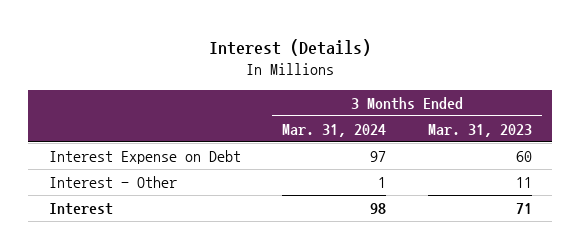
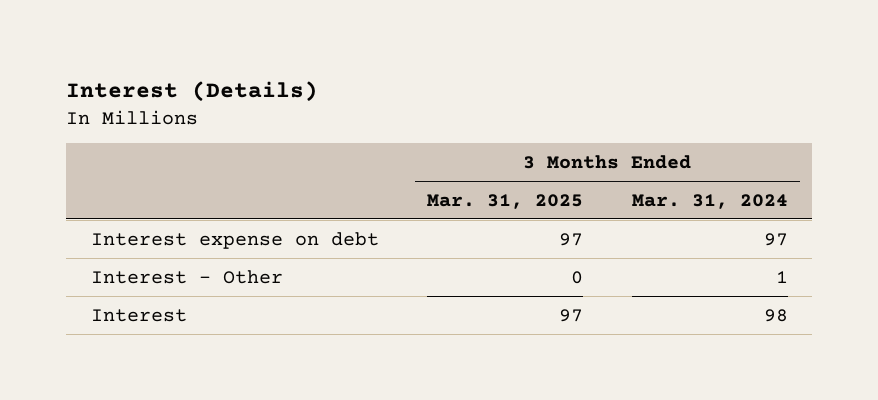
[427,123,532,137] Mar. 31, 2023 -> none
none -> [427,193,584,209] Mar. 31, 2025
[49,150,242,165] Interest Expense on Debt -> [90,231,379,249] Interest expense on debt

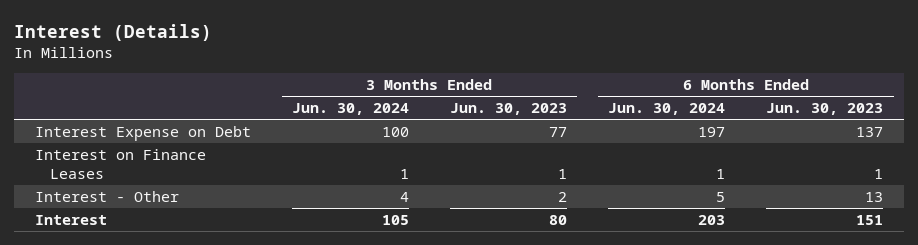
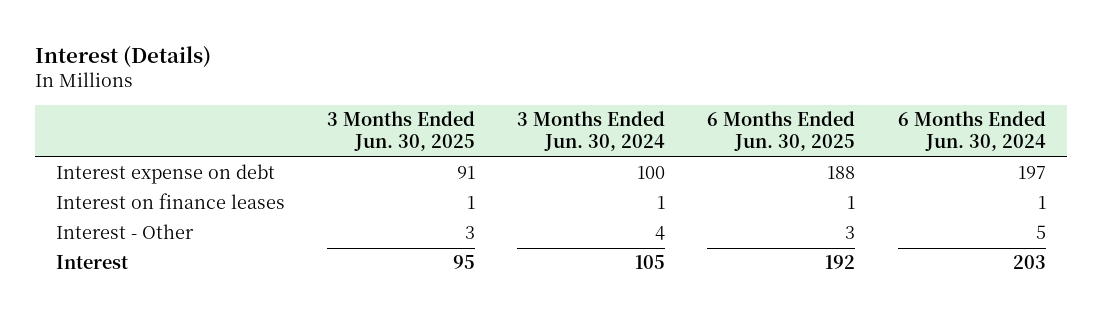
[449,103,567,116] Jun. 30, 2023 -> none
[766,103,884,116] Jun. 30, 2023 -> none
none -> [326,111,475,152] 3 Months Ended Jun. 30, 2025
none -> [707,111,856,152] 6 Months Ended Jun. 30, 2025
[34,125,251,141] Interest Expense on Debt -> [55,164,275,185] Interest expense on debt
[34,148,206,179] Interest on Finance Leases -> [55,193,285,210] Interest on finance leases

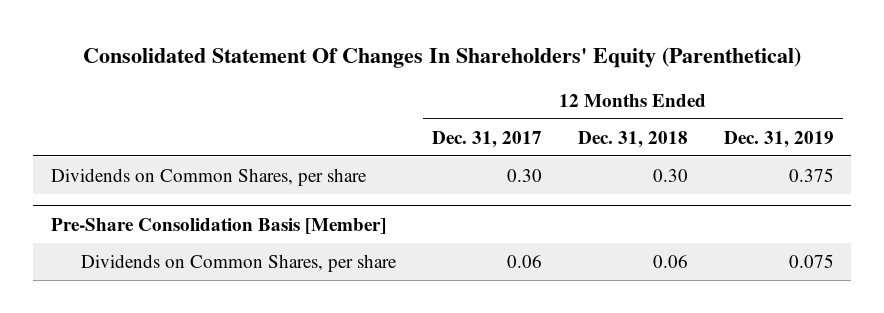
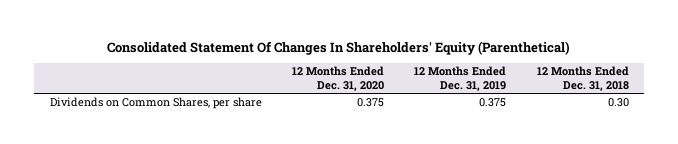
[431,130,542,148] Dec. 31, 2017 -> none
none -> [291,66,384,92] 12 Months Ended Dec. 31, 2020
[50,217,386,234] Pre-Share Consolidation Basis [Member] -> none
[80,253,397,272] Dividends on Common Shares, per share -> none

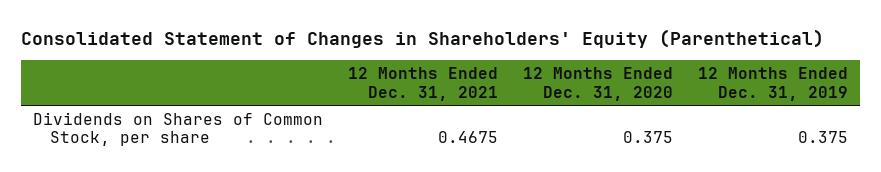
[107,40,571,55] Consolidated Statement Of Changes In Shareholders' Equity (Parenthetical) -> [20,28,824,48] Consolidated Statement of Changes in Shareholders' Equity (Parenthetical)
[536,66,629,92] 12 Months Ended Dec. 31, 2018 -> none
none -> [348,67,499,101] 12 Months Ended Dec. 31, 2021
[49,97,262,110] Dividends on Common Shares, per share -> [33,111,324,147] Dividends on Shares of Common Stock, per share

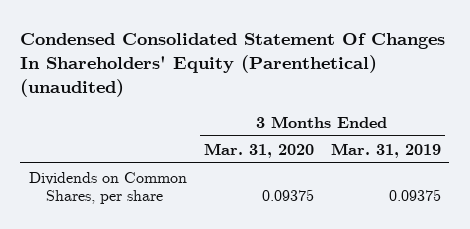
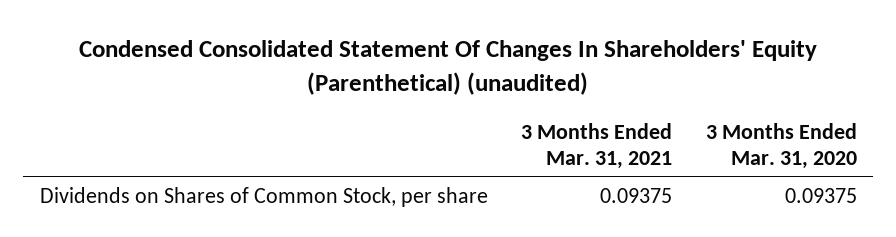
[330,142,441,158] Mar. 31, 2019 -> none
none -> [521,122,673,169] 3 Months Ended Mar. 31, 2021
[28,171,187,205] Dividends on Common Shares, per share -> [39,186,488,207] Dividends on Shares of Common Stock, per share

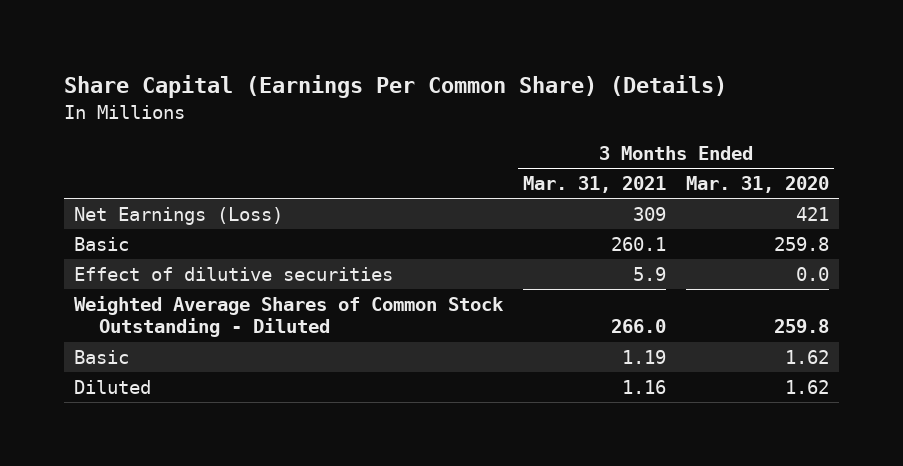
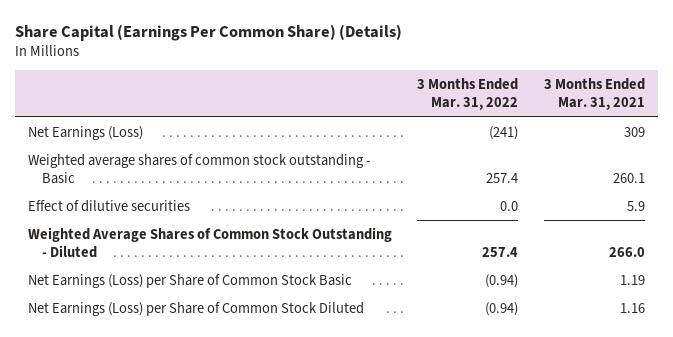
[686,176,830,194] Mar. 31, 2020 -> none
none -> [417,78,519,111] 3 Months Ended Mar. 31, 2022
[74,237,130,252] Basic -> [27,153,371,184] Weighted average shares of common stock outstanding - Basic
[74,350,130,365] Basic -> [27,273,352,288] Net Earnings (Loss) per Share of Common Stock Basic
[74,380,152,395] Diluted -> [27,301,364,316] Net Earnings (Loss) per Share of Common Stock Diluted

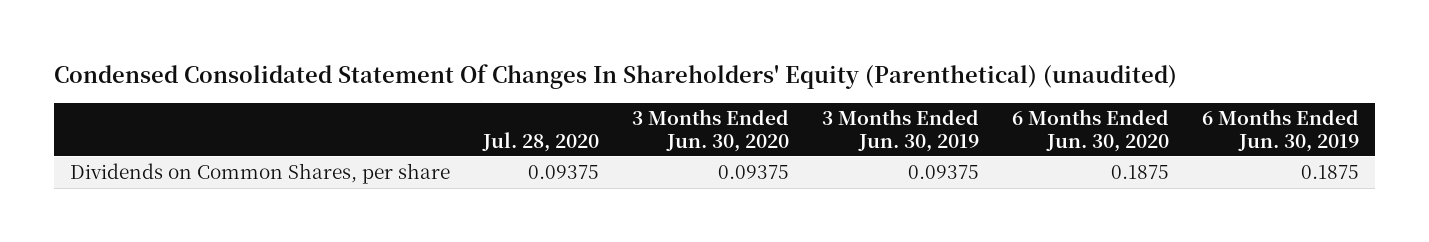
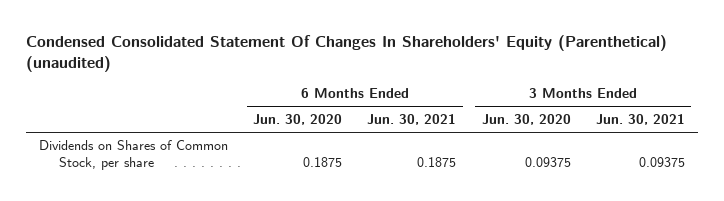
[481,131,599,152] Jul. 28, 2020 -> none
[821,108,979,152] 3 Months Ended Jun. 30, 2019 -> none
[1201,108,1359,152] 6 Months Ended Jun. 30, 2019 -> none
none -> [367,114,457,126] Jun. 30, 2021
none -> [595,114,685,126] Jun. 30, 2021
[69,163,450,185] Dividends on Common Shares, per share -> [38,140,228,170] Dividends on Shares of Common Stock, per share

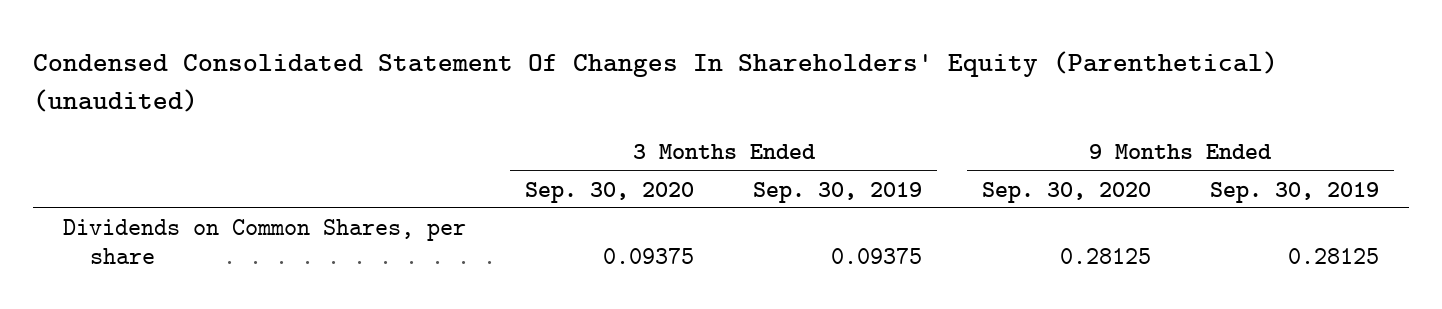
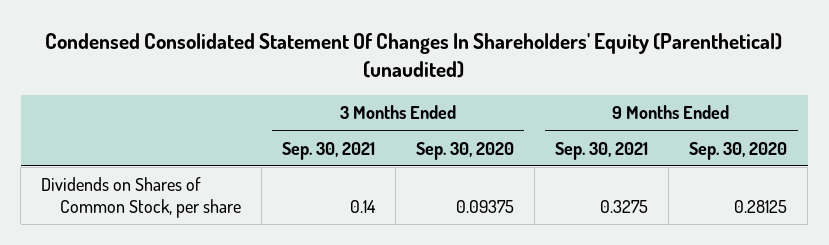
[753,181,923,203] Sep. 30, 2019 -> none
[1210,181,1380,203] Sep. 30, 2019 -> none
none -> [282,141,376,160] Sep. 30, 2021
none -> [555,141,649,160] Sep. 30, 2021
[62,219,466,265] Dividends on Common Shares, per share -> [41,177,241,218] Dividends on Shares of Common Stock, per share

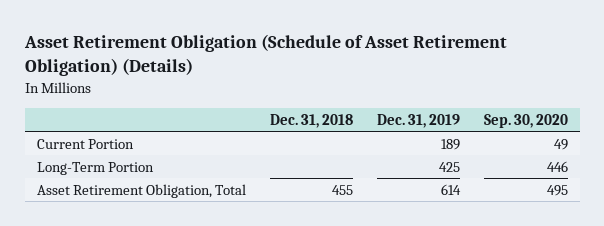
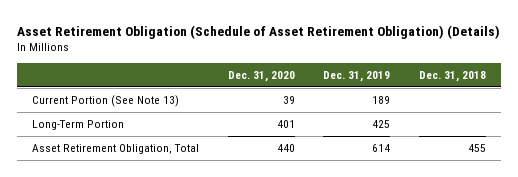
[483,113,568,128] Sep. 30, 2020 -> none
none -> [227,71,295,83] Dec. 31, 2020
[36,138,134,149] Current Portion -> [31,94,179,107] Current Portion (See Note 13)

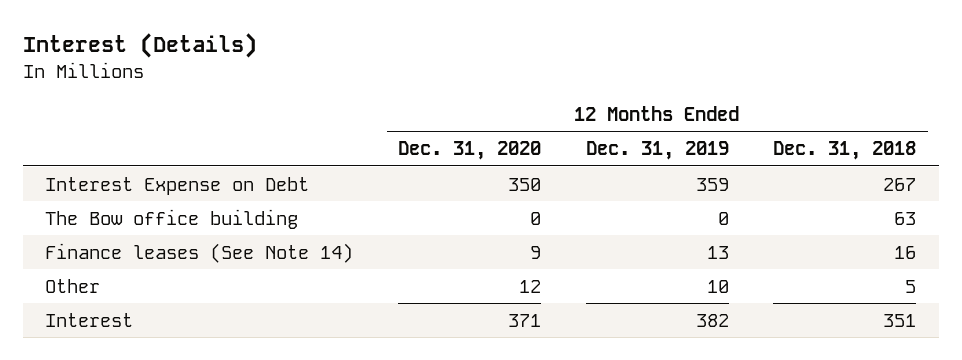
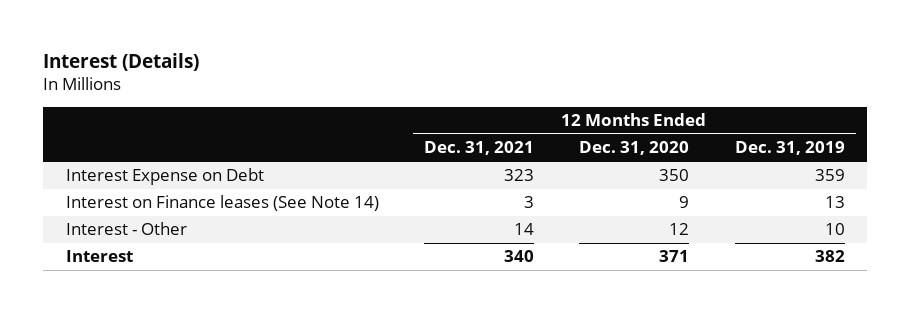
[773,141,917,161] Dec. 31, 2018 -> none
none -> [423,141,534,156] Dec. 31, 2021
[45,208,299,229] The Bow office building -> none
[45,242,354,263] Finance leases (See Note 14) -> [65,195,379,212] Interest on Finance leases (See Note 14)
[45,278,101,293] Other -> [65,222,187,236] Interest - Other

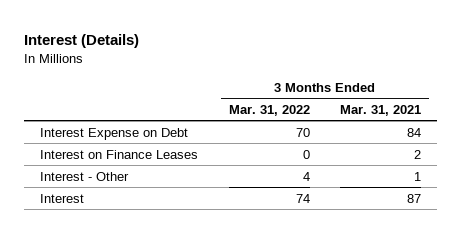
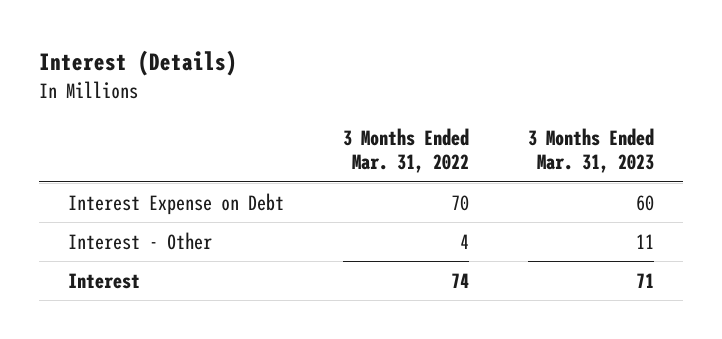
[340,104,422,116] Mar. 31, 2021 -> none
none -> [527,127,654,174] 3 Months Ended Mar. 31, 2023
[39,149,198,159] Interest on Finance Leases -> none

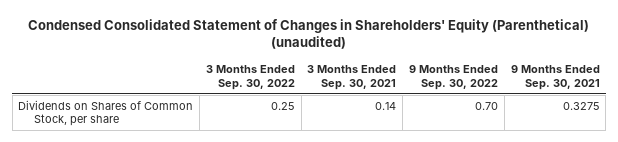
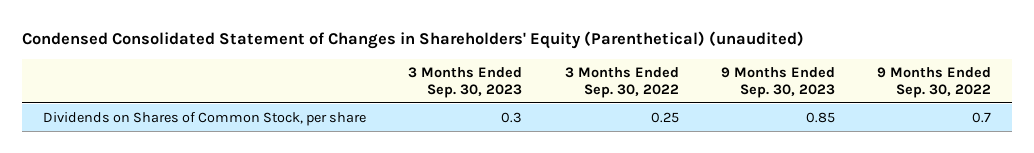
[307,65,397,90] 3 Months Ended Sep. 30, 2021 -> none
[510,65,600,90] 9 Months Ended Sep. 30, 2021 -> none
none -> [408,67,523,98] 3 Months Ended Sep. 30, 2023
none -> [720,67,835,98] 9 Months Ended Sep. 30, 2023
[474,102,498,111] 0.70 -> [971,112,991,124] 0.7

